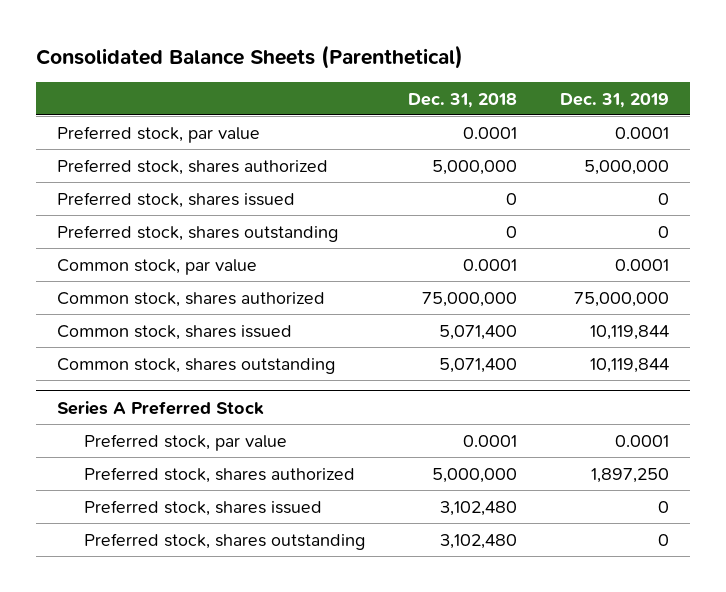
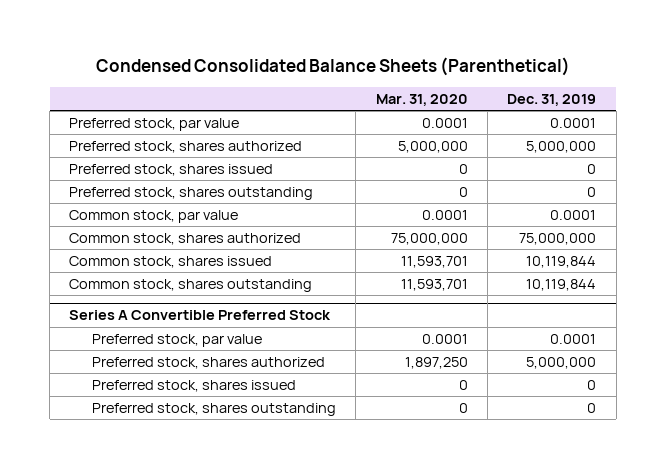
[35,44,463,69] Consolidated Balance Sheets (Parenthetical) -> [95,57,570,77] Condensed Consolidated Balance Sheets (Parenthetical)
[408,92,518,108] Dec. 31, 2018 -> none
none -> [375,93,468,106] Mar. 31, 2020
[57,400,265,415] Series A Preferred Stock -> [69,310,332,321] Series A Convertible Preferred Stock
[590,467,669,483] 1,897,250 -> [526,357,597,370] 5,000,000

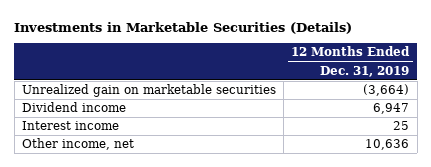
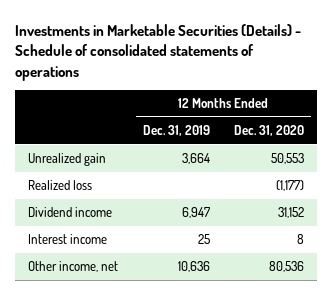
[14,21,353,34] Investments in Marketable Securities (Details) -> [15,23,302,81] Investments in Marketable Securities (Details) - Schedule of consolidated statements of operations
none -> [234,125,305,137] Dec. 31, 2020
[21,84,276,98] Unrealized gain on marketable securities -> [27,153,106,167] Unrealized gain
[363,84,410,97] (3,664) -> [181,153,210,165] 3,664
none -> [27,180,92,191] Realized loss

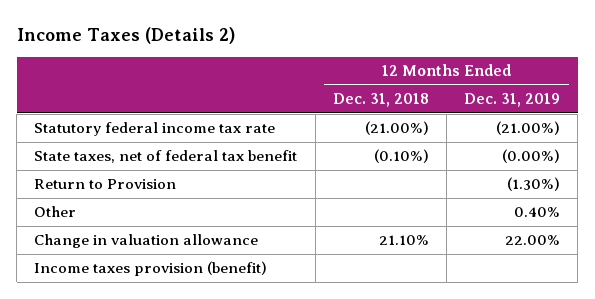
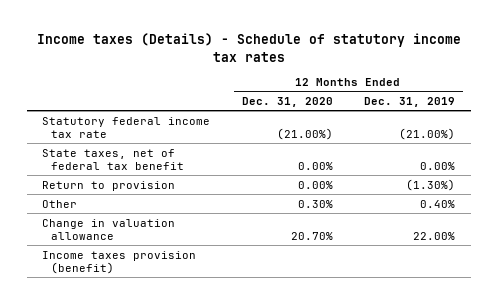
[16,27,235,45] Income Taxes (Details 2) -> [36,33,461,62] Income taxes (Details) - Schedule of statutory income tax rates
[332,93,429,108] Dec. 31, 2018 -> none
none -> [241,97,333,108] Dec. 31, 2020
[502,149,561,164] (0.00%) -> [419,162,455,171] 0.00%
[34,179,177,190] Return to Provision -> [42,180,176,191] Return to provision

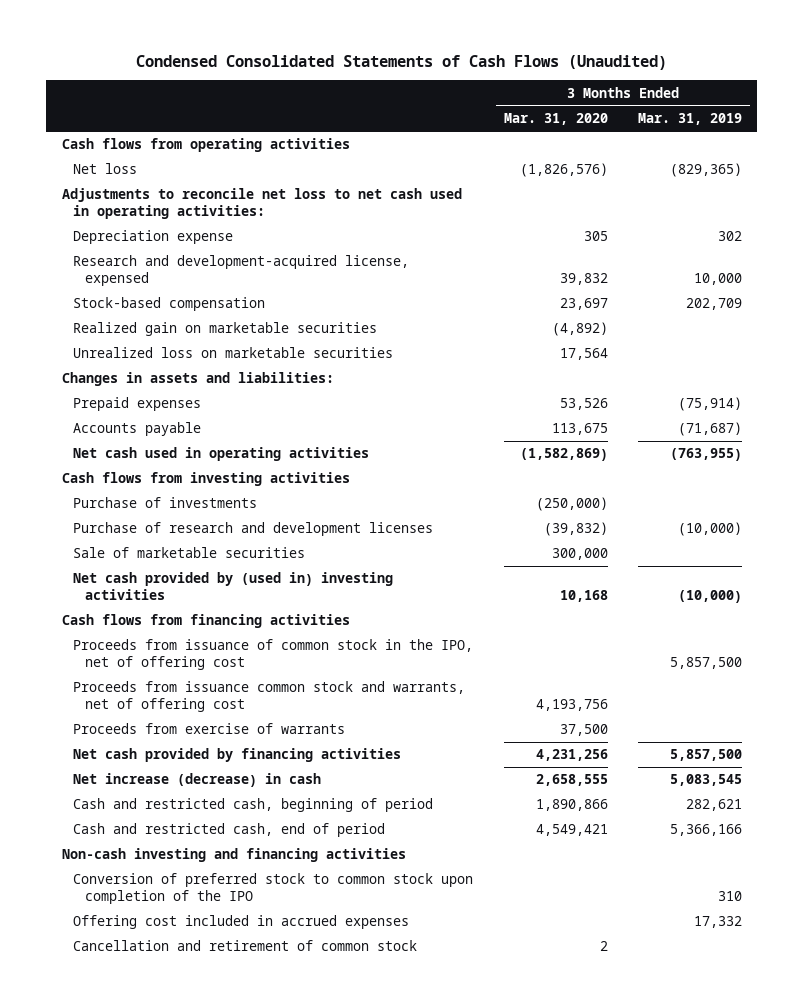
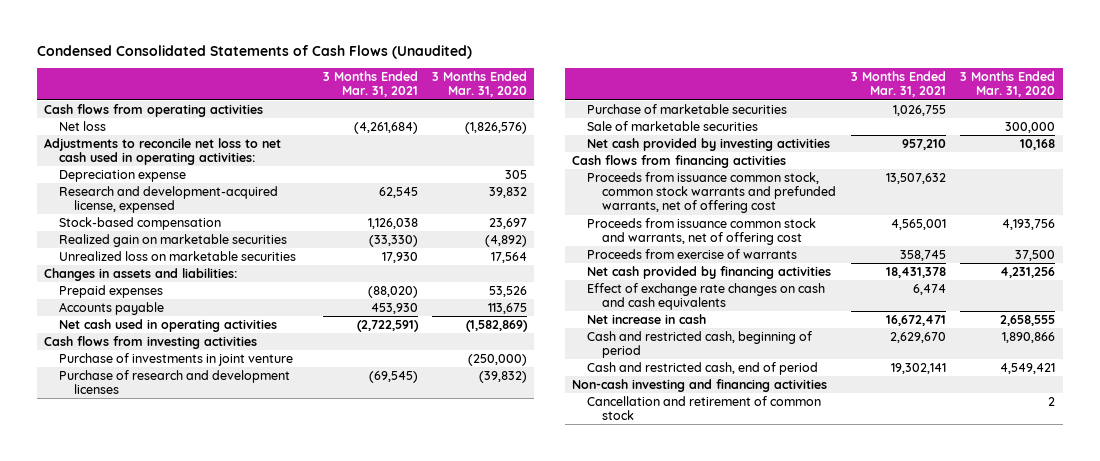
[638,113,743,126] Mar. 31, 2019 -> none
none -> [322,71,418,98] 3 Months Ended Mar. 31, 2021
[73,497,258,509] Purchase of investments -> [59,352,294,366] Purchase of investments in joint venture
none -> [587,103,788,114] Purchase of marketable securities
[73,572,394,601] Net cash provided by (used in) investing activities -> [587,137,831,151] Net cash provided by investing activities
[73,639,474,671] Proceeds from issuance of common stock in the IPO, net of offering cost -> [587,171,836,214] Proceeds from issuance common stock, common stock warrants and prefunded warrants, net of offering cost
none -> [587,282,826,311] Effect of exchange rate changes on cash and cash equivalents
[73,773,322,788] Net increase (decrease) in cash -> [587,313,707,324] Net increase in cash
[73,873,474,905] Conversion of preferred stock to common stock upon completion of the IPO -> none
[73,915,410,930] Offering cost included in accrued expenses -> none

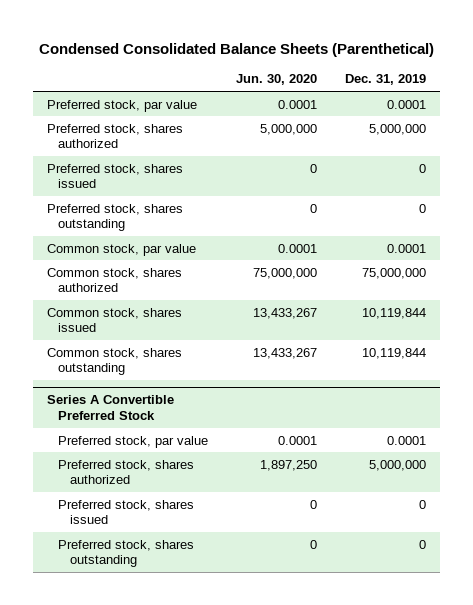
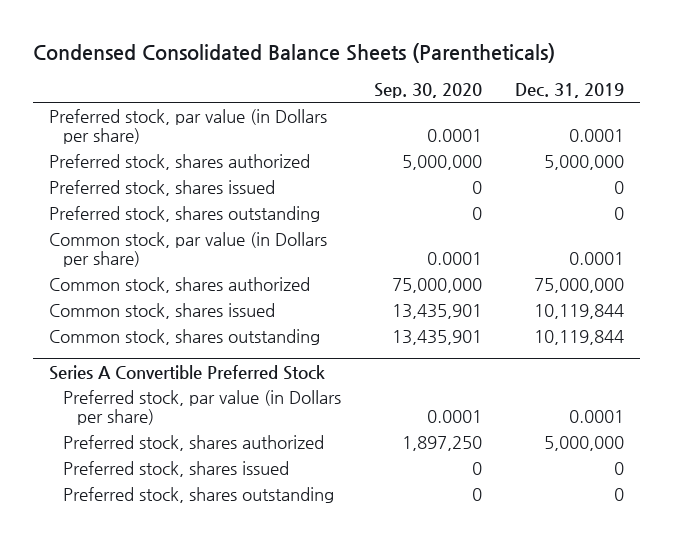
[38,42,434,57] Condensed Consolidated Balance Sheets (Parenthetical) -> [32,43,555,64] Condensed Consolidated Balance Sheets (Parentheticals)
[236,74,318,86] Jun. 30, 2020 -> none
none -> [374,83,483,99] Sep. 30, 2020
[47,99,198,112] Preferred stock, par value -> [49,108,328,145] Preferred stock, par value (in Dollars per share)
[47,243,197,256] Common stock, par value -> [49,231,328,268] Common stock, par value (in Dollars per share)
[58,435,209,448] Preferred stock, par value -> [63,389,342,426] Preferred stock, par value (in Dollars per share)

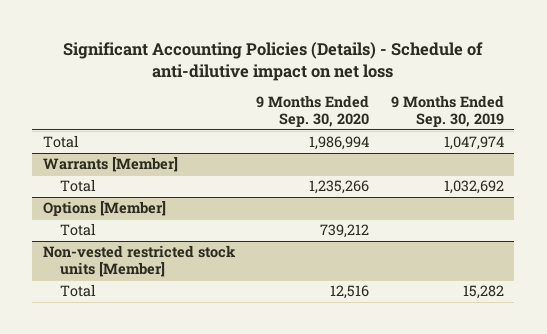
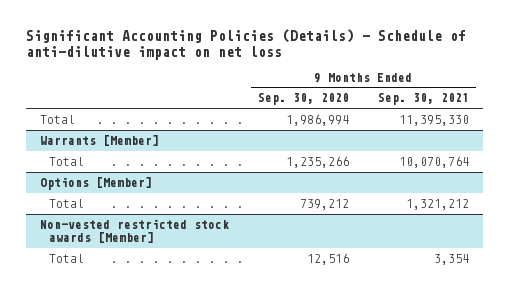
[390,95,504,127] 9 Months Ended Sep. 30, 2019 -> none
none -> [377,93,469,106] Sep. 30, 2021
[43,245,237,277] Non-vested restricted stock units [Member] -> [40,218,230,243] Non-vested restricted stock awards [Member]

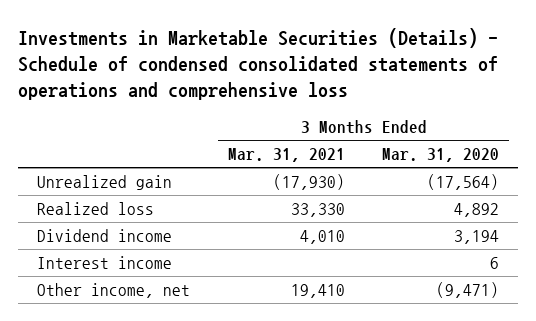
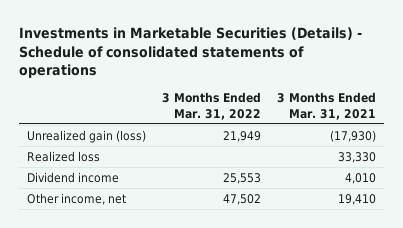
[18,28,499,101] Investments in Marketable Securities (Details) - Schedule of condensed consolidated statements of operations and comprehensive loss -> [18,26,362,79] Investments in Marketable Securities (Details) - Schedule of consolidated statements of operations
[382,148,500,163] Mar. 31, 2020 -> none
none -> [161,92,261,120] 3 Months Ended Mar. 31, 2022
[36,174,172,190] Unrealized gain -> [26,129,146,143] Unrealized gain (loss)
[36,255,172,269] Interest income -> none

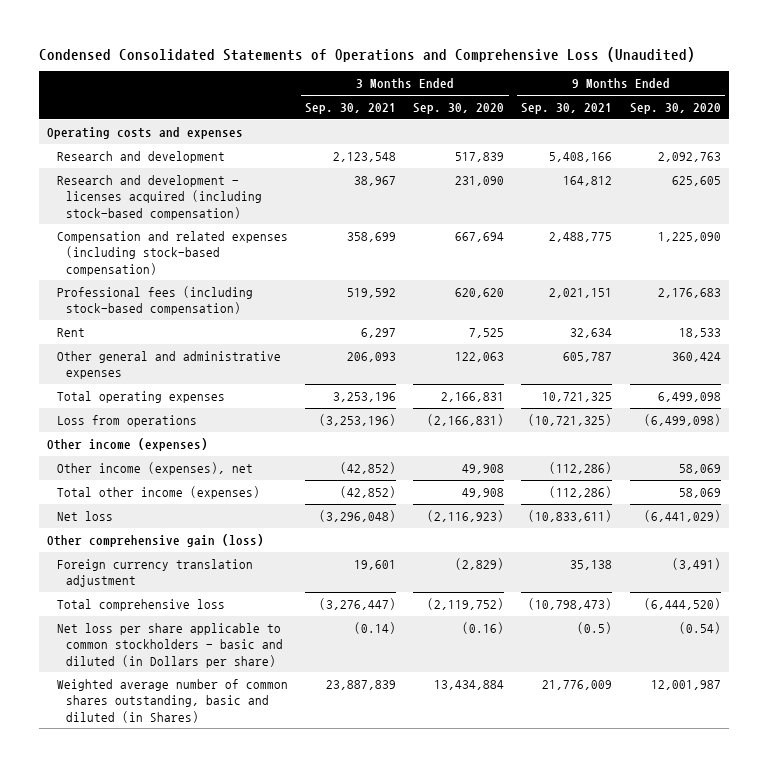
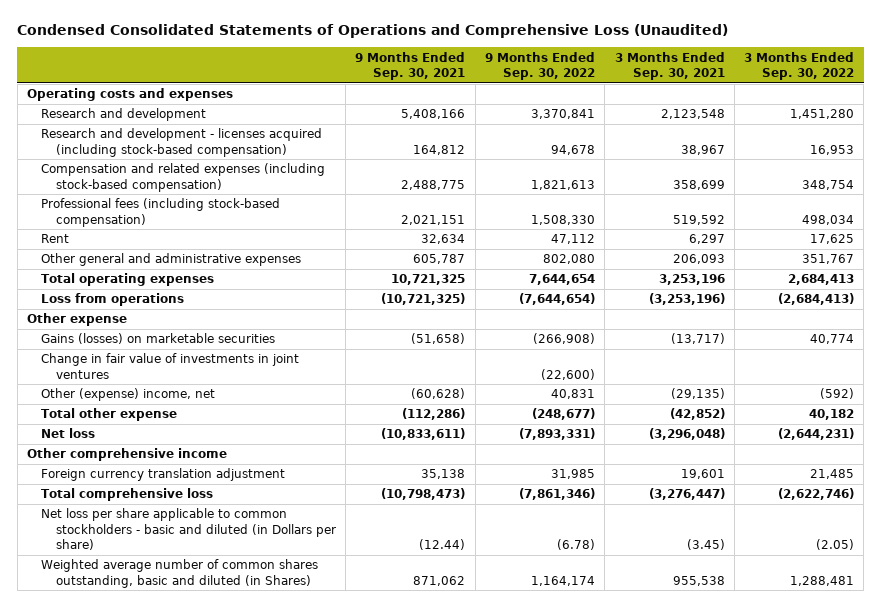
[413,103,505,115] Sep. 30, 2020 -> none
[629,103,721,115] Sep. 30, 2020 -> none
none -> [485,51,596,80] 9 Months Ended Sep. 30, 2022
none -> [744,51,855,80] 3 Months Ended Sep. 30, 2022
[47,437,209,451] Other income (expenses) -> none
none -> [26,313,127,327] Other expense
none -> [41,333,276,345] Gains (losses) on marketable securities
none -> [41,353,300,379] Change in fair value of investments in joint ventures
[56,461,253,475] Other income (expenses), net -> [41,388,216,402] Other (expense) income, net
[340,461,397,474] (42,852) -> [670,388,725,400] (29,135)
[549,461,613,474] (112,286) -> [411,388,466,400] (60,628)
[56,485,260,499] Total other income (expenses) -> [41,408,178,422] Total other expense
[47,533,265,547] Other comprehensive gain (loss) -> [26,448,227,462] Other comprehensive income
[354,621,397,634] (0.14) -> [686,538,725,550] (3.45)
[577,621,613,634] (0.5) -> [419,538,466,550] (12.44)
[326,679,397,690] 23,887,839 -> [672,575,725,586] 955,538
[542,679,613,690] 21,776,009 -> [413,575,466,586] 871,062

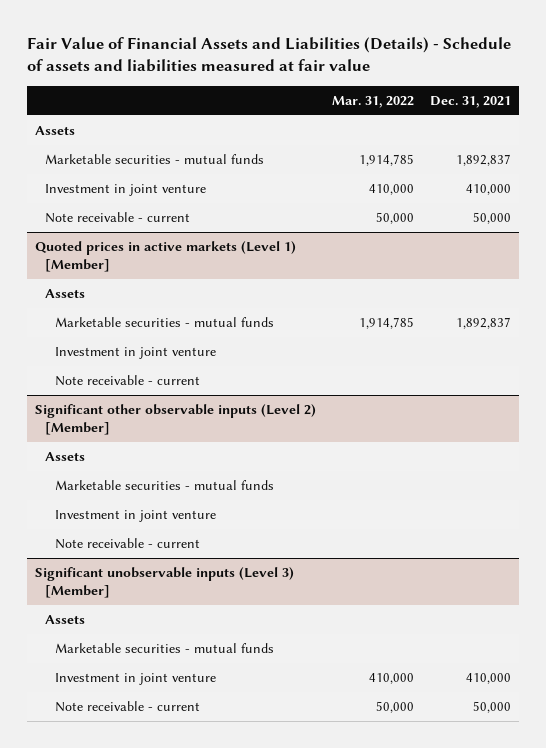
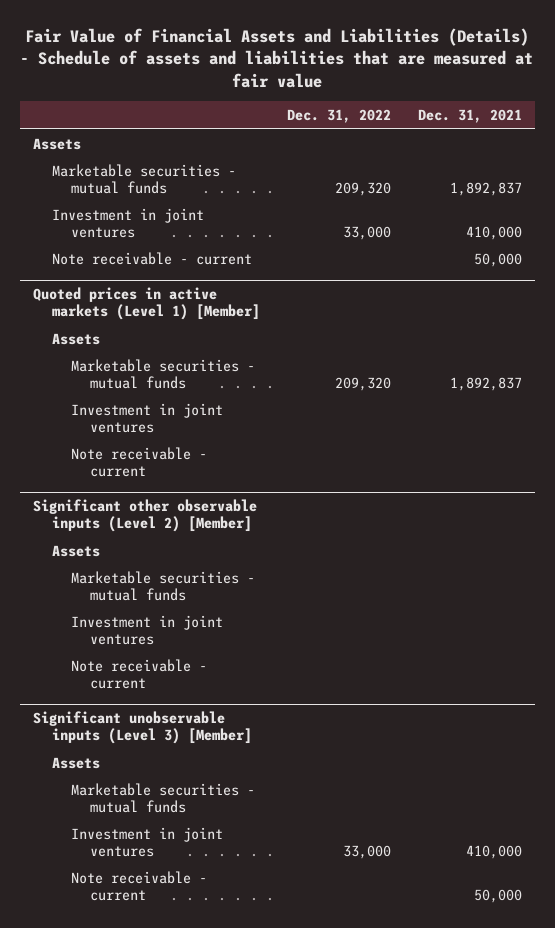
[27,37,512,73] Fair Value of Financial Assets and Liabilities (Details) - Schedule of assets and liabilities measured at fair value -> [20,28,534,88] Fair Value of Financial Assets and Liabilities (Details) - Schedule of assets and liabilities that are measured at fair value
[332,95,415,108] Mar. 31, 2022 -> none
none -> [286,109,391,124] Dec. 31, 2022
[45,184,207,197] Investment in joint venture -> [52,207,205,238] Investment in joint ventures
[55,347,217,360] Investment in joint venture -> [71,402,224,433] Investment in joint ventures
[55,510,217,523] Investment in joint venture -> [71,614,224,645] Investment in joint ventures
[55,673,217,686] Investment in joint venture -> [71,826,224,857] Investment in joint ventures

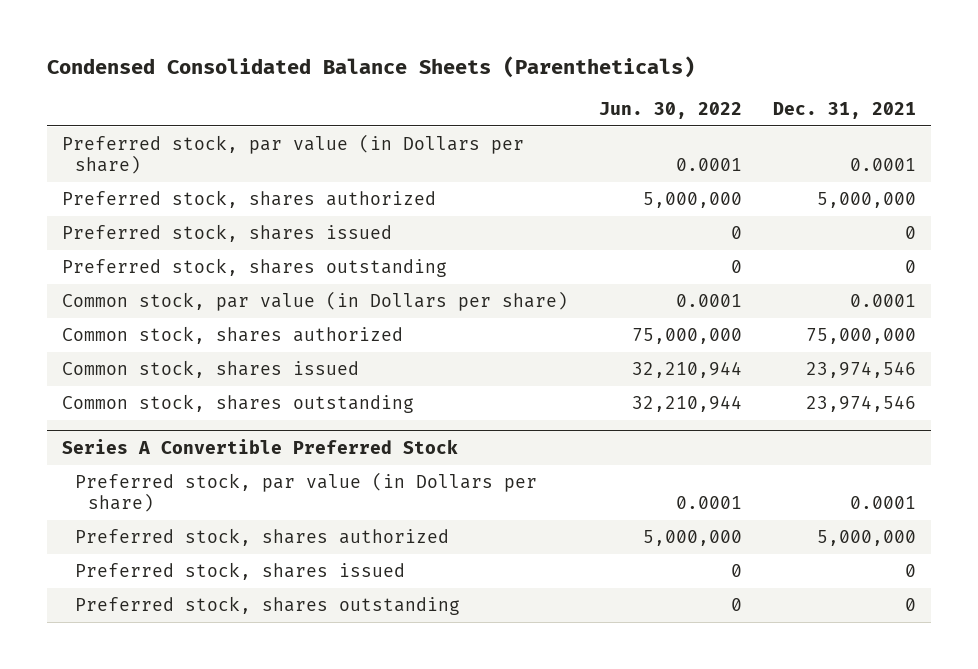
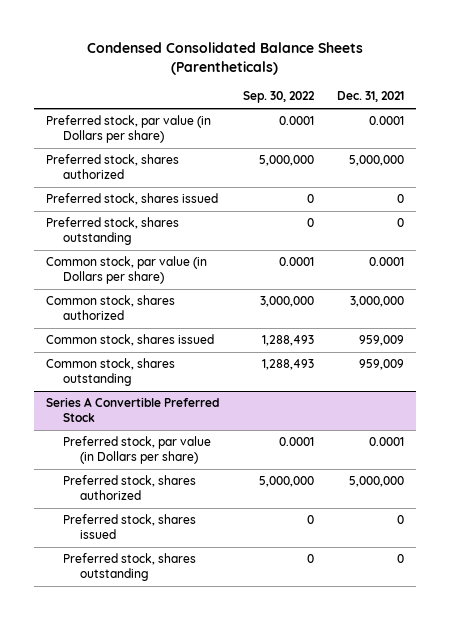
[598,101,742,119] Jun. 30, 2022 -> none
none -> [242,91,315,104] Sep. 30, 2022
[805,328,916,345] 75,000,000 -> [350,296,405,308] 3,000,000
[805,361,916,379] 23,974,546 -> [359,335,405,347] 959,009
[805,395,916,413] 23,974,546 -> [359,359,405,371] 959,009

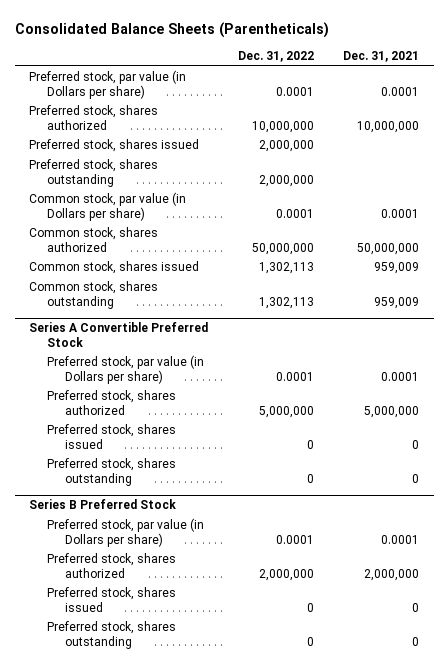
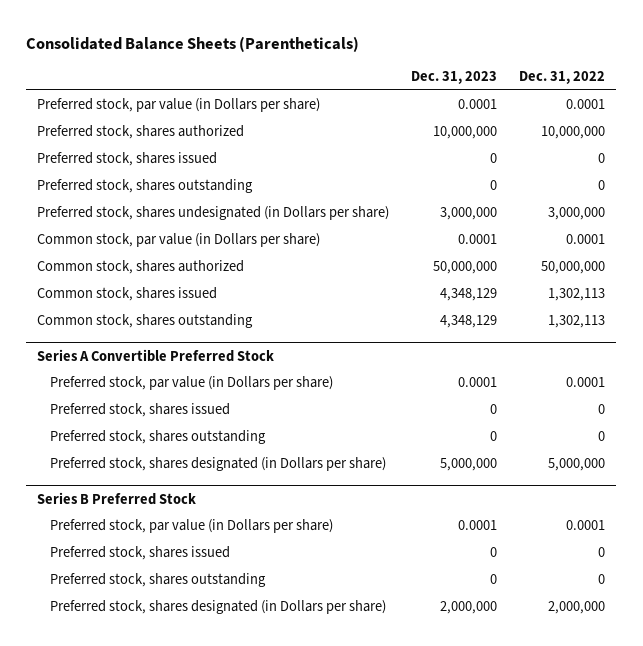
[342,51,419,63] Dec. 31, 2021 -> none
none -> [411,70,498,84] Dec. 31, 2023
[258,140,314,153] 2,000,000 -> [598,153,606,164] 0
[258,174,314,187] 2,000,000 -> [598,180,606,191] 0
none -> [37,206,390,221] Preferred stock, shares undesignated (in Dollars per share)
[47,390,177,415] Preferred stock, shares authorized -> none
none -> [50,457,387,472] Preferred stock, shares designated (in Dollars per share)
[47,553,177,578] Preferred stock, shares authorized -> none
none -> [50,600,387,615] Preferred stock, shares designated (in Dollars per share)

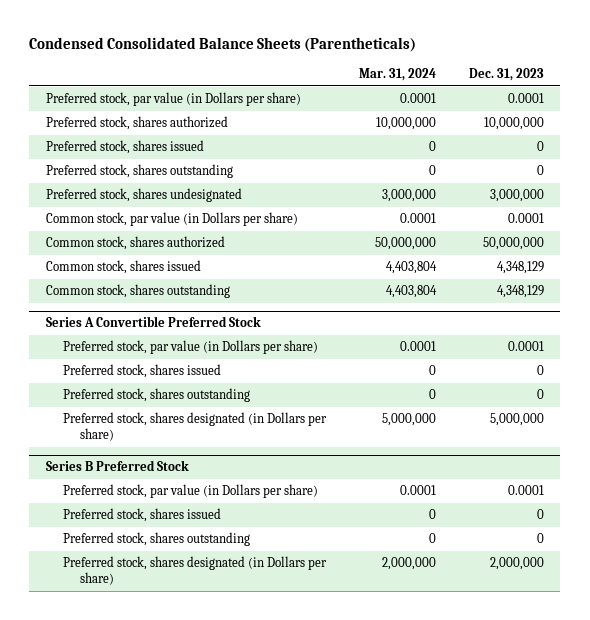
[26,35,360,52] Consolidated Balance Sheets (Parentheticals) -> [29,37,417,53] Condensed Consolidated Balance Sheets (Parentheticals)
[519,70,606,84] Dec. 31, 2022 -> none
none -> [358,68,436,82] Mar. 31, 2024
[37,206,390,221] Preferred stock, shares undesignated (in Dollars per share) -> [45,188,242,203] Preferred stock, shares undesignated

